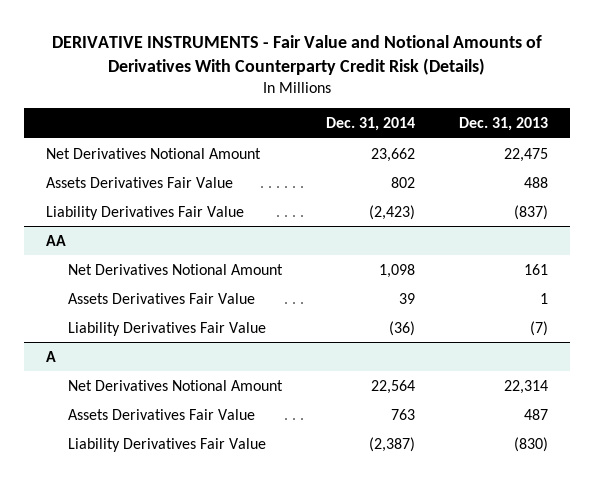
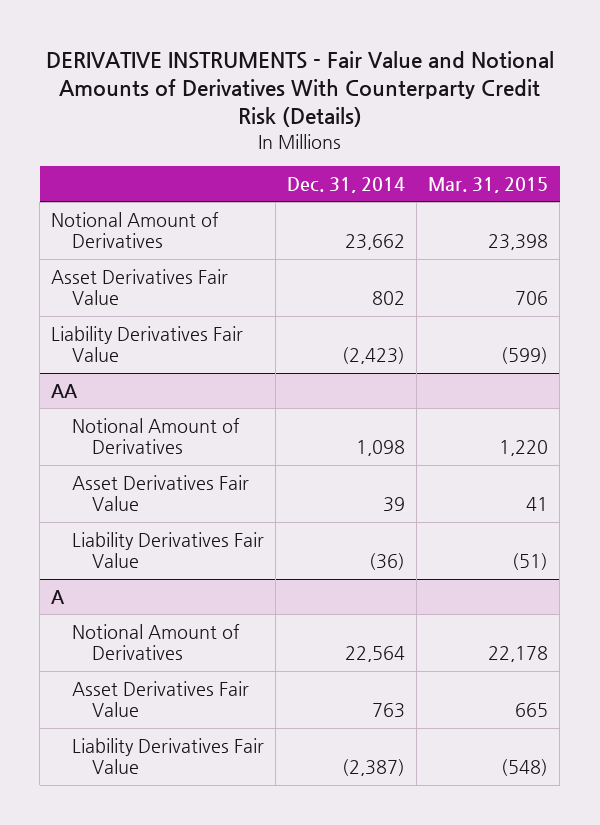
[458,116,548,131] Dec. 31, 2013 -> none
none -> [428,176,549,193] Mar. 31, 2015
[46,147,262,159] Net Derivatives Notional Amount -> [51,211,220,249] Notional Amount of Derivatives
[46,176,234,188] Assets Derivatives Fair Value -> [51,268,229,306] Asset Derivatives Fair Value
[67,263,283,275] Net Derivatives Notional Amount -> [71,417,240,455] Notional Amount of Derivatives
[67,292,255,304] Assets Derivatives Fair Value -> [71,474,249,512] Asset Derivatives Fair Value
[67,379,283,391] Net Derivatives Notional Amount -> [71,623,240,661] Notional Amount of Derivatives
[67,408,255,420] Assets Derivatives Fair Value -> [71,680,249,718] Asset Derivatives Fair Value

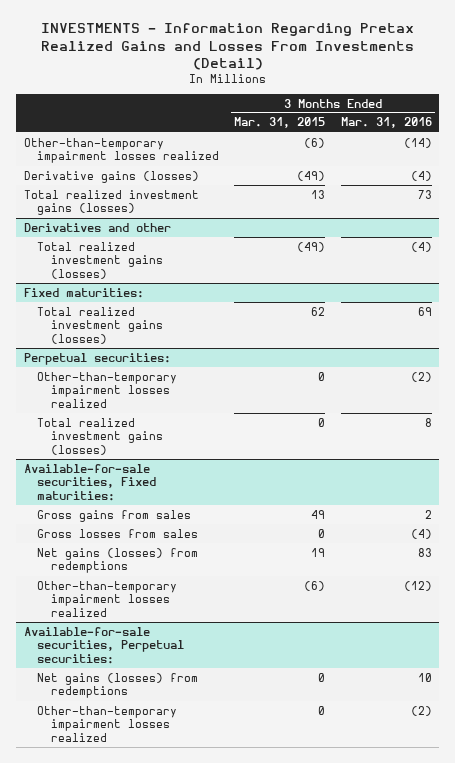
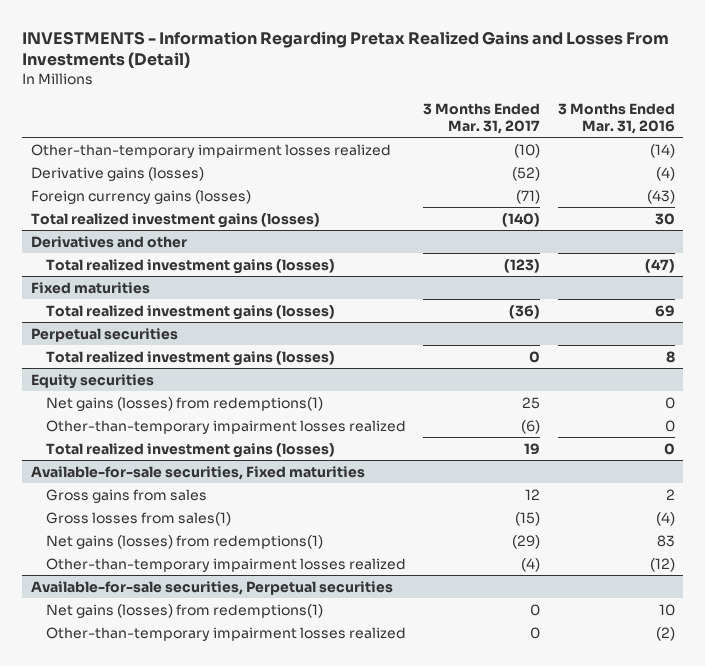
[234,117,326,129] Mar. 31, 2015 -> none
none -> [423,103,541,134] 3 Months Ended Mar. 31, 2017
none -> [30,189,251,204] Foreign currency gains (losses)
[417,189,432,199] 73 -> [654,212,675,225] 30
[410,241,432,252] (4) -> [644,258,675,273] (47)
[23,287,144,298] Fixed maturities: -> [30,281,150,294] Fixed maturities
[37,371,178,409] Other-than-temporary impairment losses realized -> none
[23,352,171,365] Perpetual securities: -> [30,327,178,342] Perpetual securities
none -> [30,373,154,389] Equity securities
none -> [46,396,324,411] Net gains (losses) from redemptions(1)
none -> [46,419,407,434] Other-than-temporary impairment losses realized
none -> [46,442,336,458] Total realized investment gains (losses)
[23,463,157,502] Available-for-sale securities, Fixed maturities: -> [30,465,365,480] Available-for-sale securities, Fixed maturities
[37,528,199,538] Gross losses from sales -> [46,511,232,526] Gross losses from sales(1)
[37,547,199,574] Net gains (losses) from redemptions -> [46,534,324,549] Net gains (losses) from redemptions(1)
[23,626,185,665] Available-for-sale securities, Perpetual securities: -> [30,580,393,595] Available-for-sale securities, Perpetual securities
[37,672,199,699] Net gains (losses) from redemptions -> [46,603,324,618] Net gains (losses) from redemptions(1)

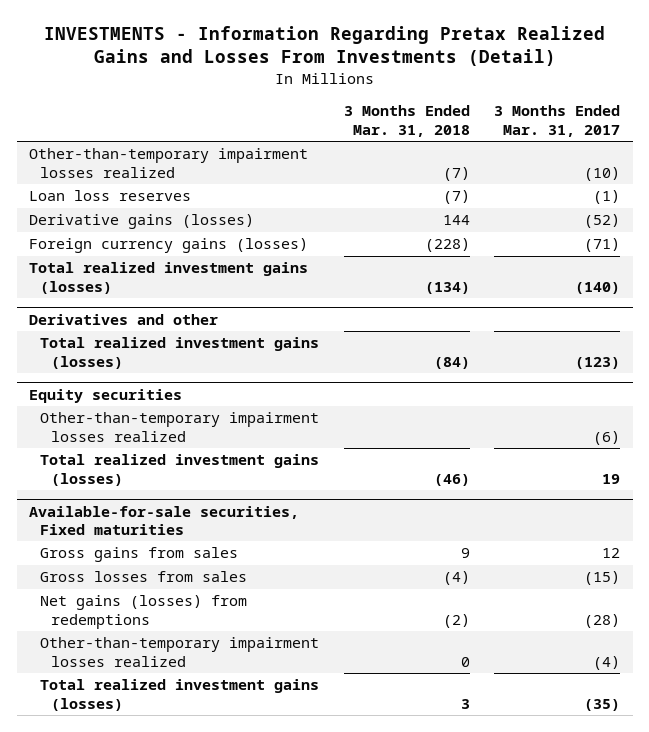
[557,103,675,134] 3 Months Ended Mar. 31, 2016 -> none
none -> [343,105,470,137] 3 Months Ended Mar. 31, 2018
none -> [28,190,191,202] Loan loss reserves
[30,281,150,294] Fixed maturities -> none
[46,304,336,320] Total realized investment gains (losses) -> none
[30,327,178,342] Perpetual securities -> none
[46,350,336,366] Total realized investment gains (losses) -> none
[46,396,324,411] Net gains (losses) from redemptions(1) -> none
[46,511,232,526] Gross losses from sales(1) -> [39,571,247,583] Gross losses from sales
[46,534,324,549] Net gains (losses) from redemptions(1) -> [39,595,247,629] Net gains (losses) from redemptions
[512,534,541,549] (29) -> [584,613,621,628] (28)
[30,580,393,595] Available-for-sale securities, Perpetual securities -> none
[46,603,324,618] Net gains (losses) from redemptions(1) -> none
[46,626,407,641] Other-than-temporary impairment losses realized -> none
none -> [39,679,319,711] Total realized investment gains (losses)

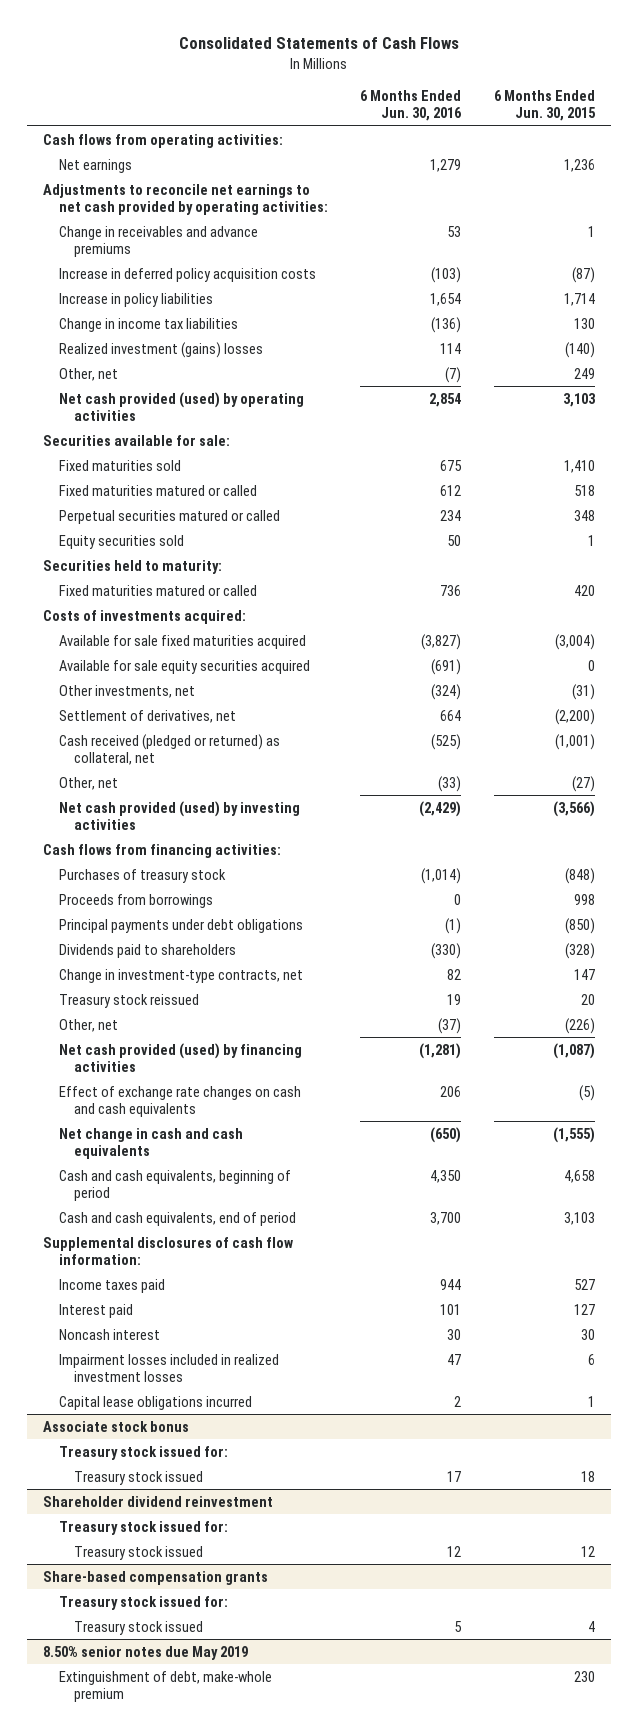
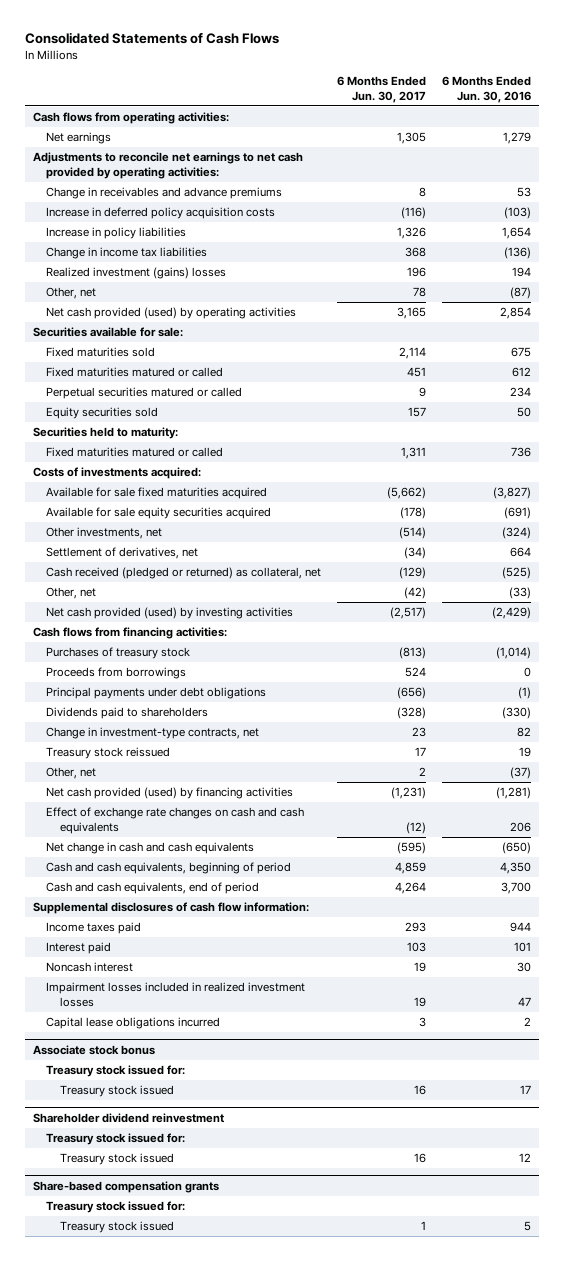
[493,90,596,122] 6 Months Ended Jun. 30, 2015 -> none
none -> [337,75,427,103] 6 Months Ended Jun. 30, 2017
[440,342,462,354] 114 -> [511,267,531,278] 194
[445,366,462,383] (7) -> [509,287,531,300] (87)
[43,1645,249,1660] 8.50% senior notes due May 2019 -> none
[58,1670,272,1702] Extinguishment of debt, make-whole premium -> none

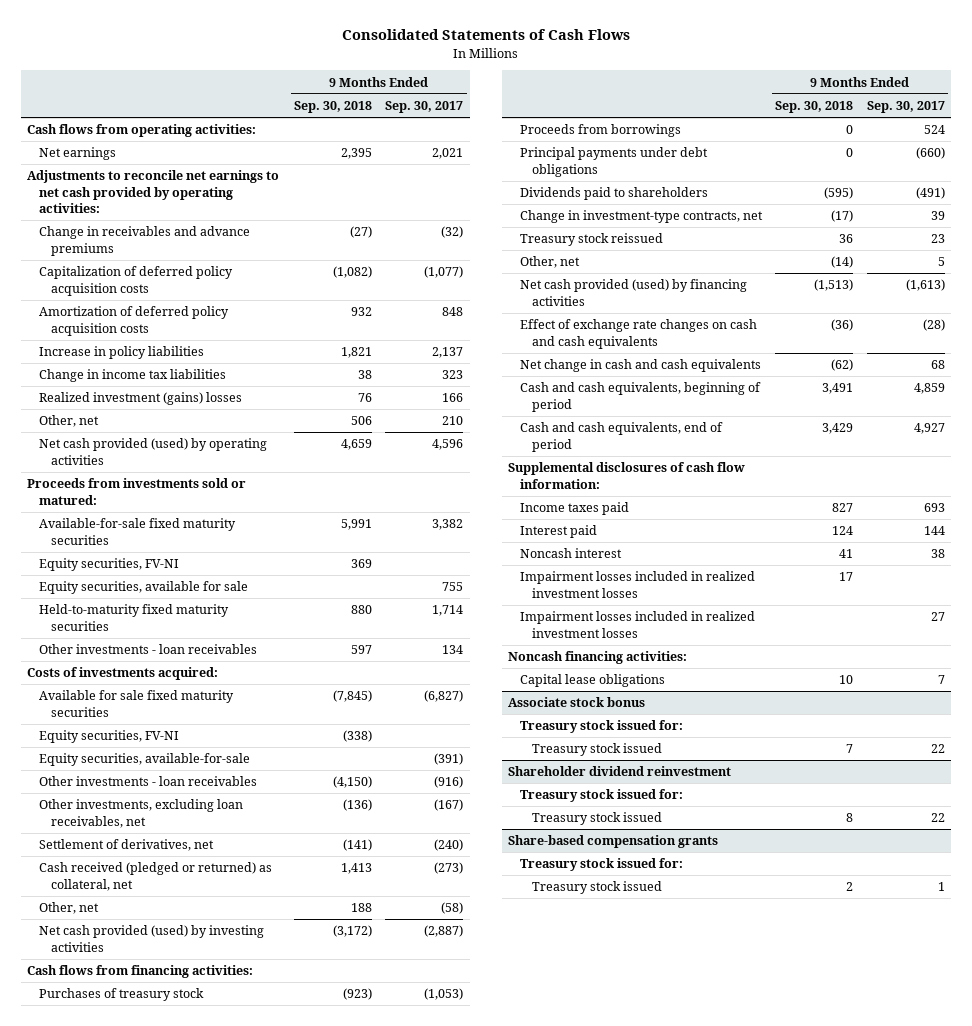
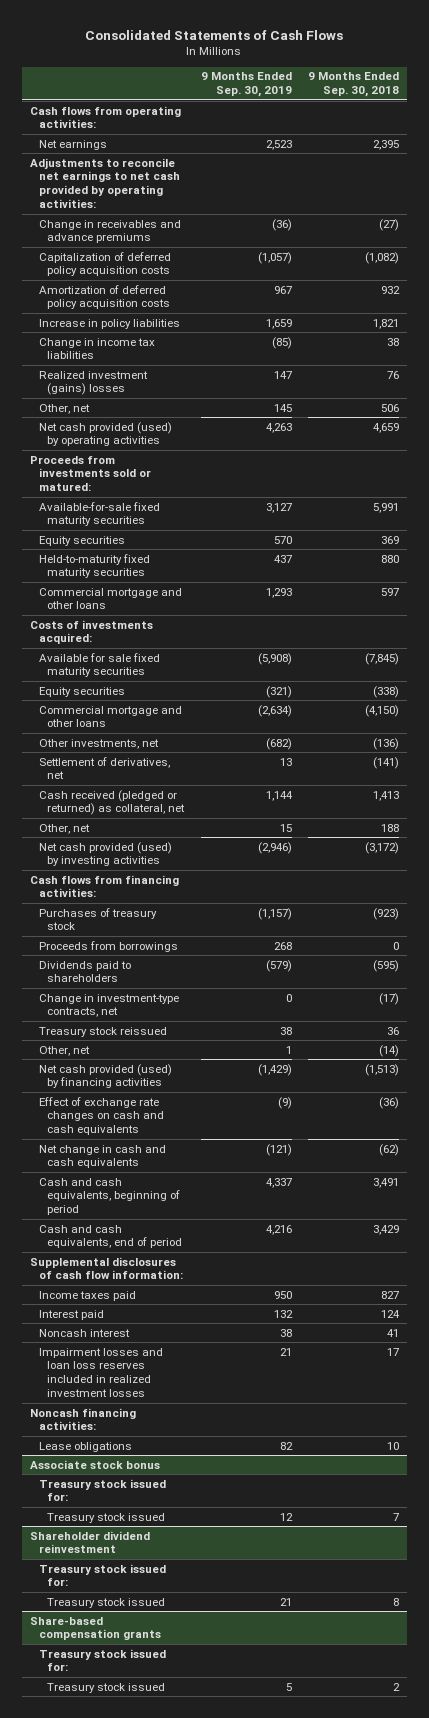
[385,100,464,113] Sep. 30, 2017 -> none
none -> [200,72,292,98] 9 Months Ended Sep. 30, 2019
[39,581,249,595] Equity securities, available for sale -> none
[39,558,180,572] Equity securities, FV-NI -> [38,535,125,546] Equity securities
[39,644,258,655] Other investments - loan receivables -> [38,587,182,610] Commercial mortgage and other loans
[39,753,251,767] Equity securities, available-for-sale -> none
[39,730,180,744] Equity securities, FV-NI -> [38,686,125,697] Equity securities
[39,776,258,787] Other investments - loan receivables -> [38,705,182,728] Commercial mortgage and other loans
[39,799,244,828] Other investments, excluding loan receivables, net -> [38,738,159,749] Other investments, net
[520,147,709,177] Principal payments under debt obligations -> none
[520,611,756,638] Impairment losses included in realized investment losses -> none
[520,571,756,598] Impairment losses included in realized investment losses -> [38,1347,163,1398] Impairment losses and loan loss reserves included in realized investment losses
[520,674,666,688] Capital lease obligations -> [38,1441,132,1452] Lease obligations

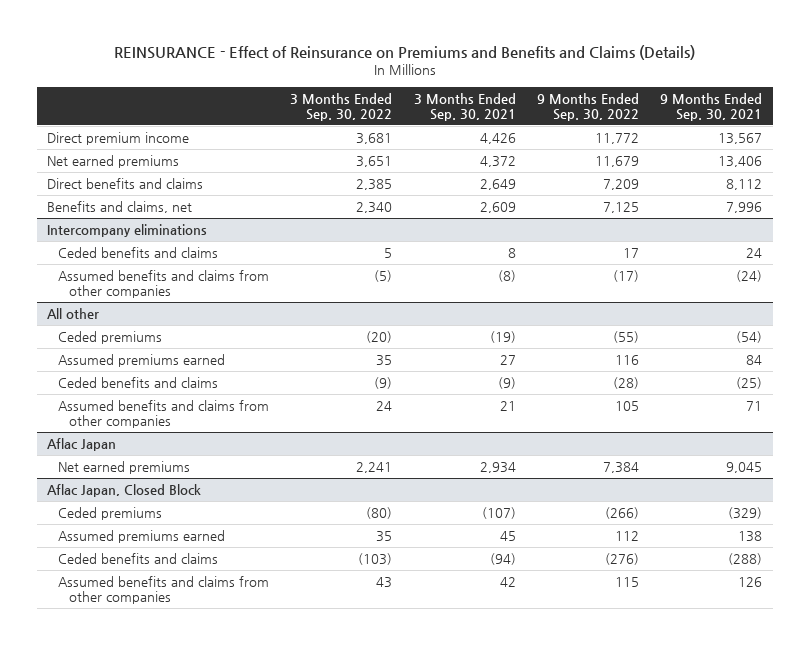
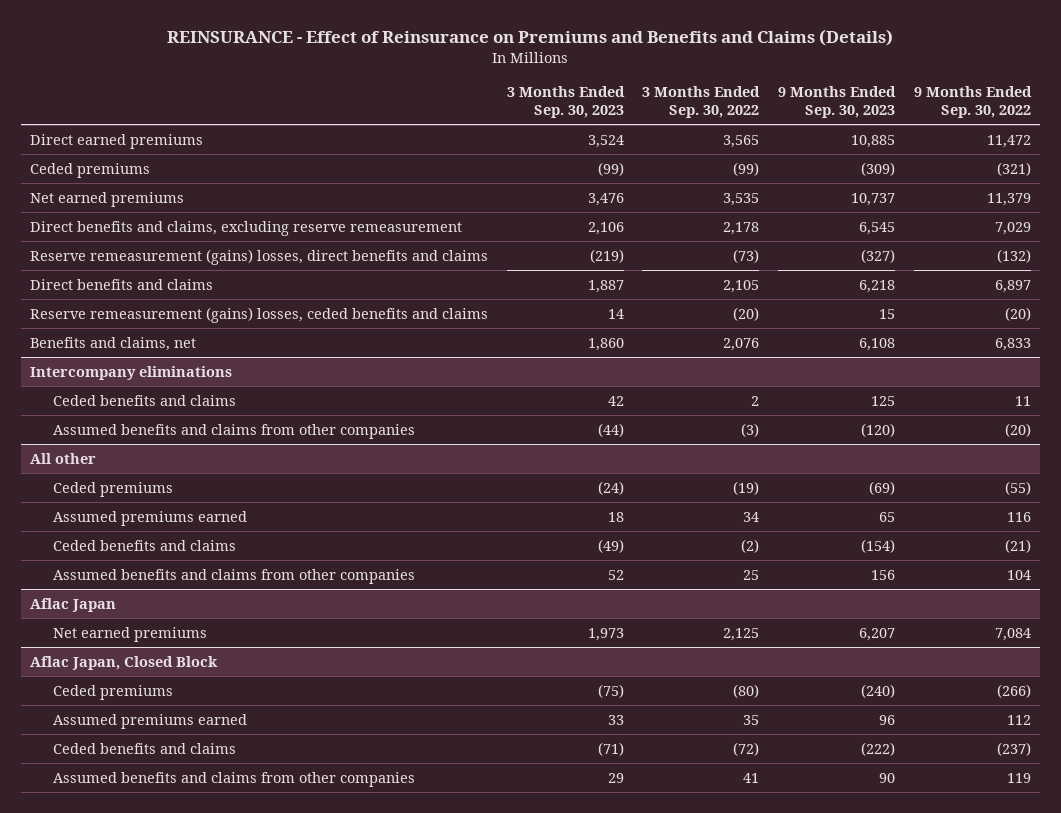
[413,92,516,121] 3 Months Ended Sep. 30, 2021 -> none
[660,92,763,121] 9 Months Ended Sep. 30, 2021 -> none
none -> [506,86,625,119] 3 Months Ended Sep. 30, 2023
none -> [778,86,897,119] 9 Months Ended Sep. 30, 2023
[47,131,190,145] Direct premium income -> [29,133,203,149] Direct earned premiums
[356,132,393,144] 3,681 -> [723,134,760,148] 3,565
[594,132,639,144] 11,772 -> [986,134,1031,148] 11,472
none -> [29,162,150,178] Ceded premiums
[356,155,393,167] 3,651 -> [723,192,760,206] 3,535
[594,155,639,167] 11,679 -> [986,192,1031,206] 11,379
none -> [29,220,462,236] Direct benefits and claims, excluding reserve remeasurement
none -> [29,248,488,265] Reserve remeasurement (gains) losses, direct benefits and claims
[356,178,393,190] 2,385 -> [723,279,760,293] 2,105
[602,178,639,190] 7,209 -> [994,279,1031,293] 6,897
none -> [29,306,488,323] Reserve remeasurement (gains) losses, ceded benefits and claims
[356,201,393,213] 2,340 -> [723,337,760,351] 2,076
[602,201,639,213] 7,125 -> [994,337,1031,351] 6,833
[384,247,393,258] 5 -> [751,395,760,406] 2
[622,247,639,258] 17 -> [1014,395,1031,406] 11
[374,269,393,282] (5) -> [741,422,760,437] (3)
[612,269,639,282] (17) -> [1004,422,1031,437] (20)
[366,330,393,343] (20) -> [733,480,760,495] (19)
[376,354,393,366] 35 -> [743,511,760,522] 34
[374,376,393,389] (9) -> [741,538,760,553] (2)
[612,376,639,389] (28) -> [1004,538,1031,553] (21)
[376,400,393,411] 24 -> [743,569,760,580] 25
[614,400,639,411] 105 -> [1006,569,1031,580] 104
[356,461,393,473] 2,241 -> [723,627,760,641] 2,125
[602,461,639,473] 7,384 -> [994,627,1031,641] 7,084
[358,552,393,565] (103) -> [733,741,760,756] (72)
[604,552,639,565] (276) -> [996,741,1031,756] (237)
[376,576,393,588] 43 -> [743,772,760,783] 41
[614,576,639,587] 115 -> [1006,772,1031,783] 119

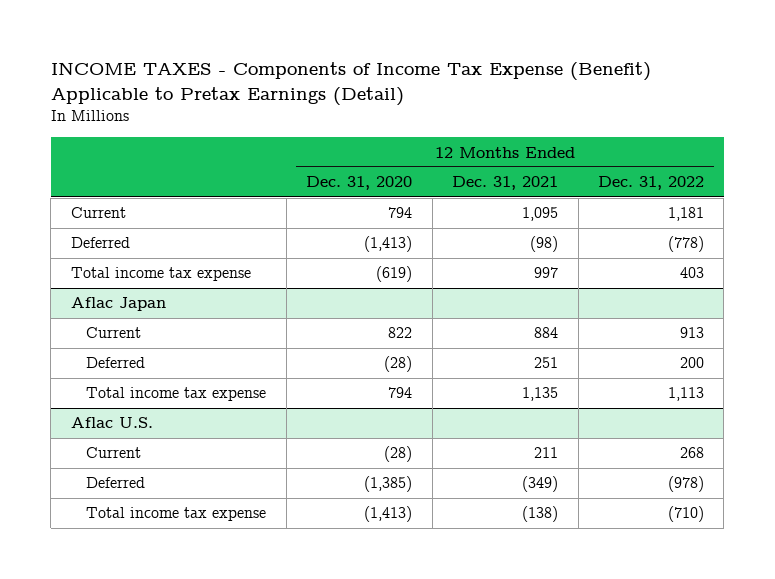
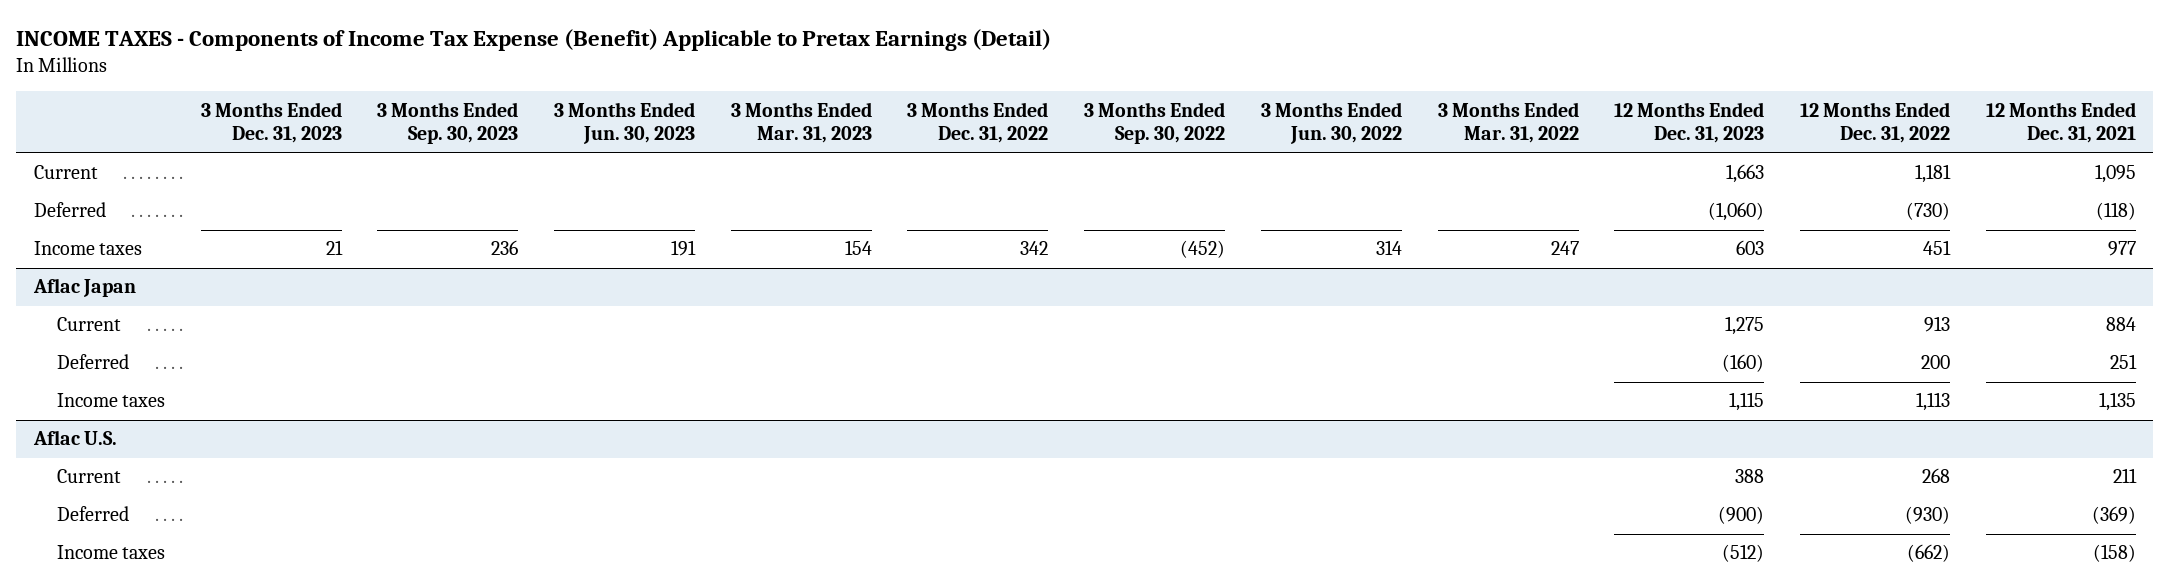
[306,176,413,191] Dec. 31, 2020 -> none
none -> [200,101,342,144] 3 Months Ended Dec. 31, 2023
none -> [377,101,519,145] 3 Months Ended Sep. 30, 2023
none -> [554,101,696,145] 3 Months Ended Jun. 30, 2023
none -> [730,101,872,144] 3 Months Ended Mar. 31, 2023
none -> [907,101,1049,144] 3 Months Ended Dec. 31, 2022
none -> [1084,101,1226,145] 3 Months Ended Sep. 30, 2022
none -> [1260,101,1402,145] 3 Months Ended Jun. 30, 2022
none -> [1437,101,1579,144] 3 Months Ended Mar. 31, 2022
none -> [1614,101,1765,144] 12 Months Ended Dec. 31, 2023
[530,236,559,253] (98) -> [2095,202,2136,221] (118)
[667,236,704,253] (778) -> [1905,202,1950,221] (730)
[70,267,251,282] Total income tax expense -> [33,241,142,256] Income taxes
[534,267,559,279] 997 -> [2107,241,2136,257] 977
[679,267,704,279] 403 -> [1922,240,1951,256] 451
[86,387,267,402] Total income tax expense -> [57,393,166,408] Income taxes
[522,476,559,493] (349) -> [2091,506,2136,525] (369)
[667,476,704,493] (978) -> [1904,506,1950,525] (930)
[86,507,267,522] Total income tax expense -> [57,545,166,560] Income taxes
[522,506,559,523] (138) -> [2092,544,2136,563] (158)
[667,506,704,523] (710) -> [1906,544,1950,563] (662)

